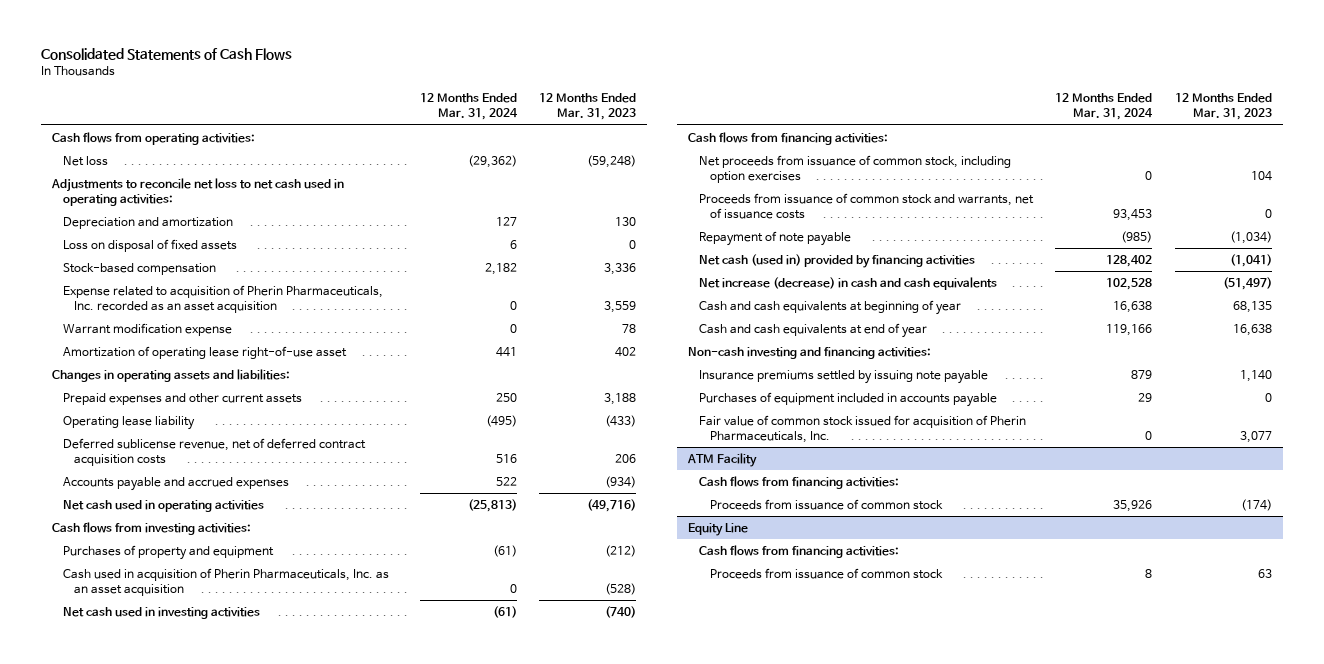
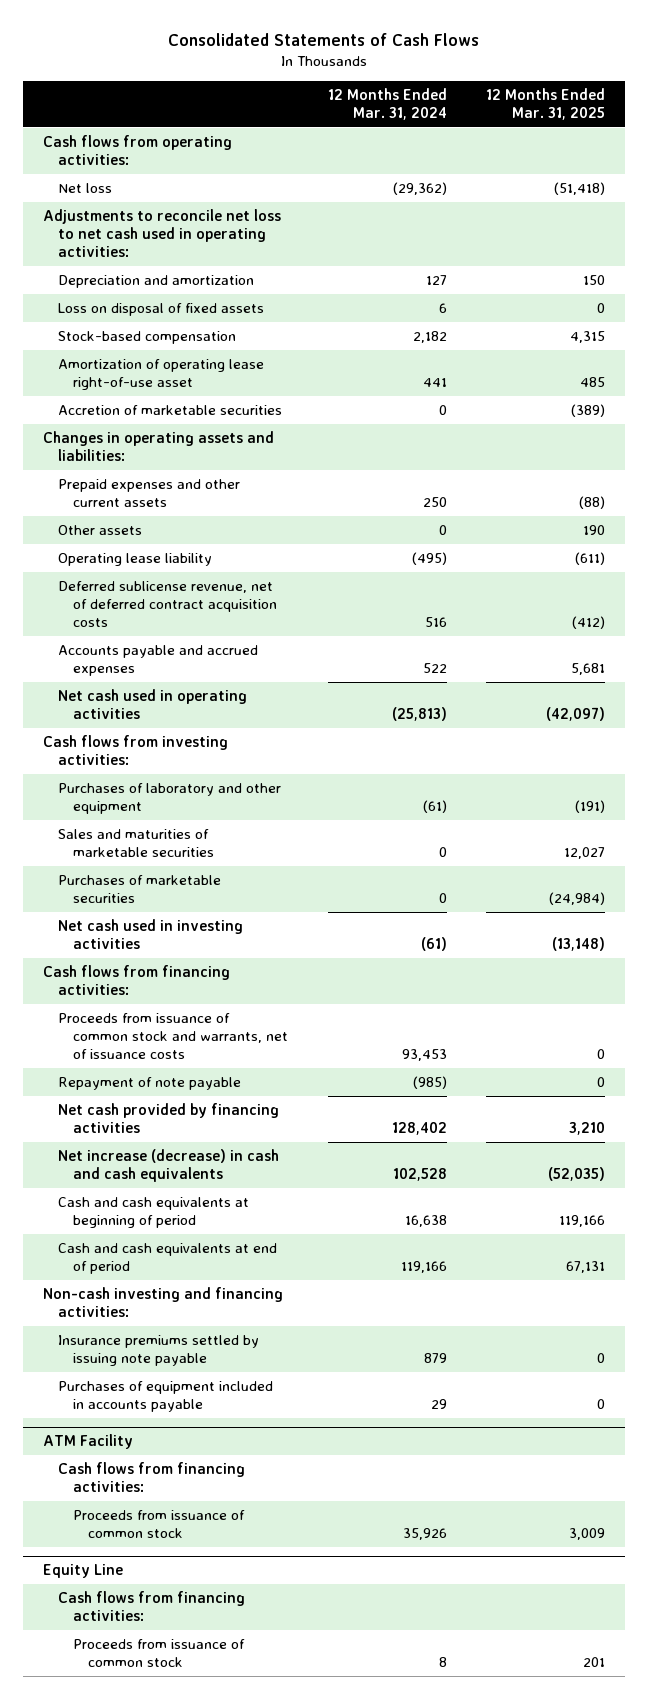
[539,93,637,121] 12 Months Ended Mar. 31, 2023 -> none
none -> [486,87,606,121] 12 Months Ended Mar. 31, 2025
[63,284,384,313] Expense related to acquisition of Pherin Pharmaceuticals, Inc. recorded as an asset acquisition -> none
[63,322,233,336] Warrant modification expense -> none
none -> [57,404,282,415] Accretion of marketable securities
none -> [57,524,142,535] Other assets
[63,567,390,596] Cash used in acquisition of Pherin Pharmaceuticals, Inc. as an asset acquisition -> none
[63,544,275,560] Purchases of property and equipment -> [57,782,281,814] Purchases of laboratory and other equipment
none -> [57,828,215,857] Sales and maturities of marketable securities
none -> [57,874,221,903] Purchases of marketable securities
[698,154,1011,183] Net proceeds from issuance of common stock, including option exercises -> none
[698,253,975,268] Net cash (used in) provided by financing activities -> [57,1102,279,1133] Net cash provided by financing activities
[698,299,961,315] Cash and cash equivalents at beginning of year -> [57,1196,249,1228] Cash and cash equivalents at beginning of period
[698,322,927,338] Cash and cash equivalents at end of year -> [57,1242,277,1274] Cash and cash equivalents at end of period
[698,414,1026,443] Fair value of common stock issued for acquisition of Pherin Pharmaceuticals, Inc. -> none

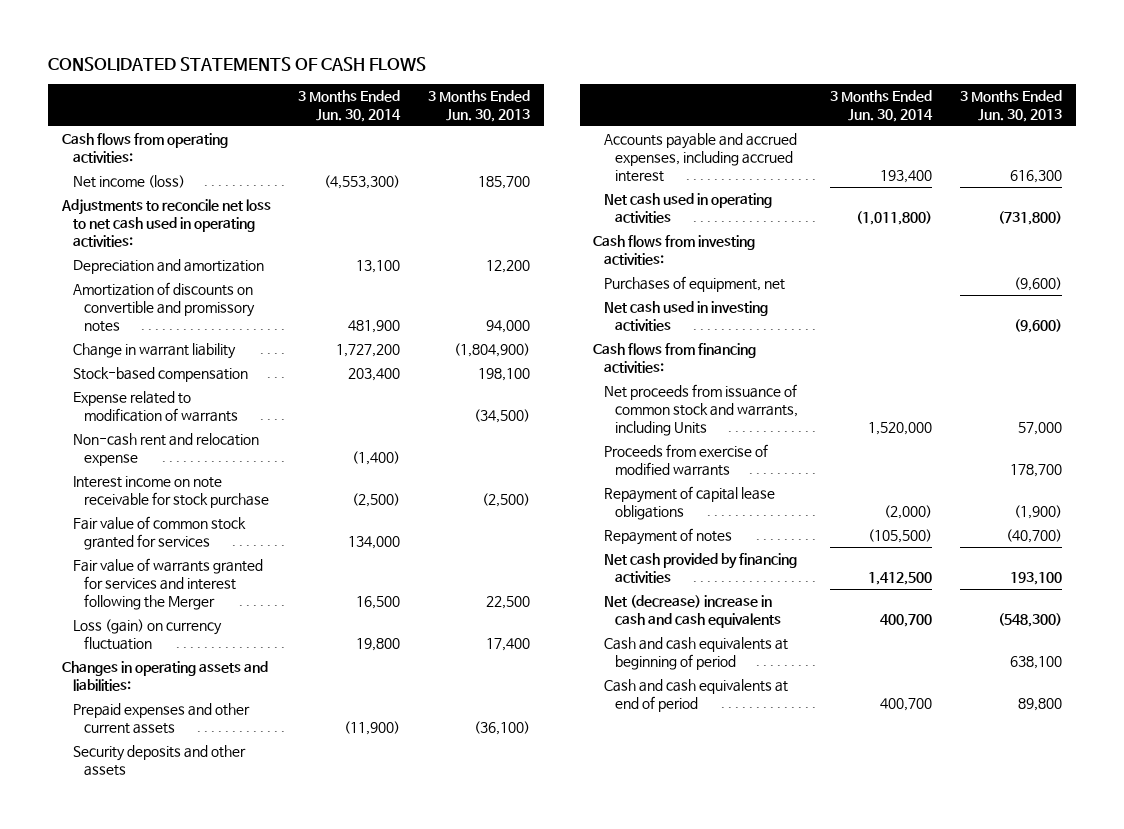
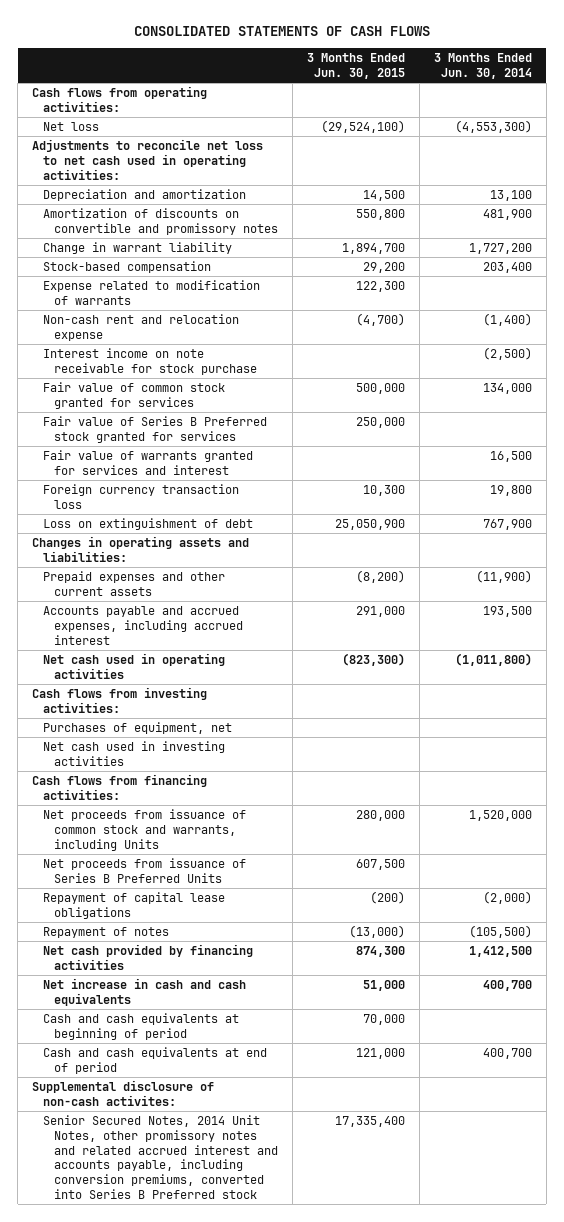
[428,89,531,122] 3 Months Ended Jun. 30, 2013 -> none
none -> [307,52,406,79] 3 Months Ended Jun. 30, 2015
[72,174,185,188] Net income (loss) -> [43,121,100,131] Net loss
none -> [43,415,268,443] Fair value of Series B Preferred stock granted for services
[72,557,263,611] Fair value of warrants granted for services and interest following the Merger -> [43,449,254,475] Fair value of warrants granted for services and interest
[72,618,222,651] Loss (gain) on currency fluctuation -> [43,483,240,509] Foreign currency transaction loss
none -> [43,517,254,530] Loss on extinguishment of debt
[72,744,246,777] Security deposits and other assets -> none
[880,170,933,184] 193,400 -> [482,605,532,617] 193,500
[604,443,769,477] Proceeds from exercise of modified warrants -> none
none -> [43,857,247,883] Net proceeds from issuance of Series B Preferred Units
[604,594,782,629] Net (decrease) increase in cash and cash equivalents -> [43,977,247,1006] Net increase in cash and cash equivalents
none -> [32,1079,215,1106] Supplemental disclosure of non-cash activites:
none -> [43,1114,279,1199] Senior Secured Notes, 2014 Unit Notes, other promissory notes and related accrued interest and accounts payable, including conversion premiums, converted into Series B Preferred stock

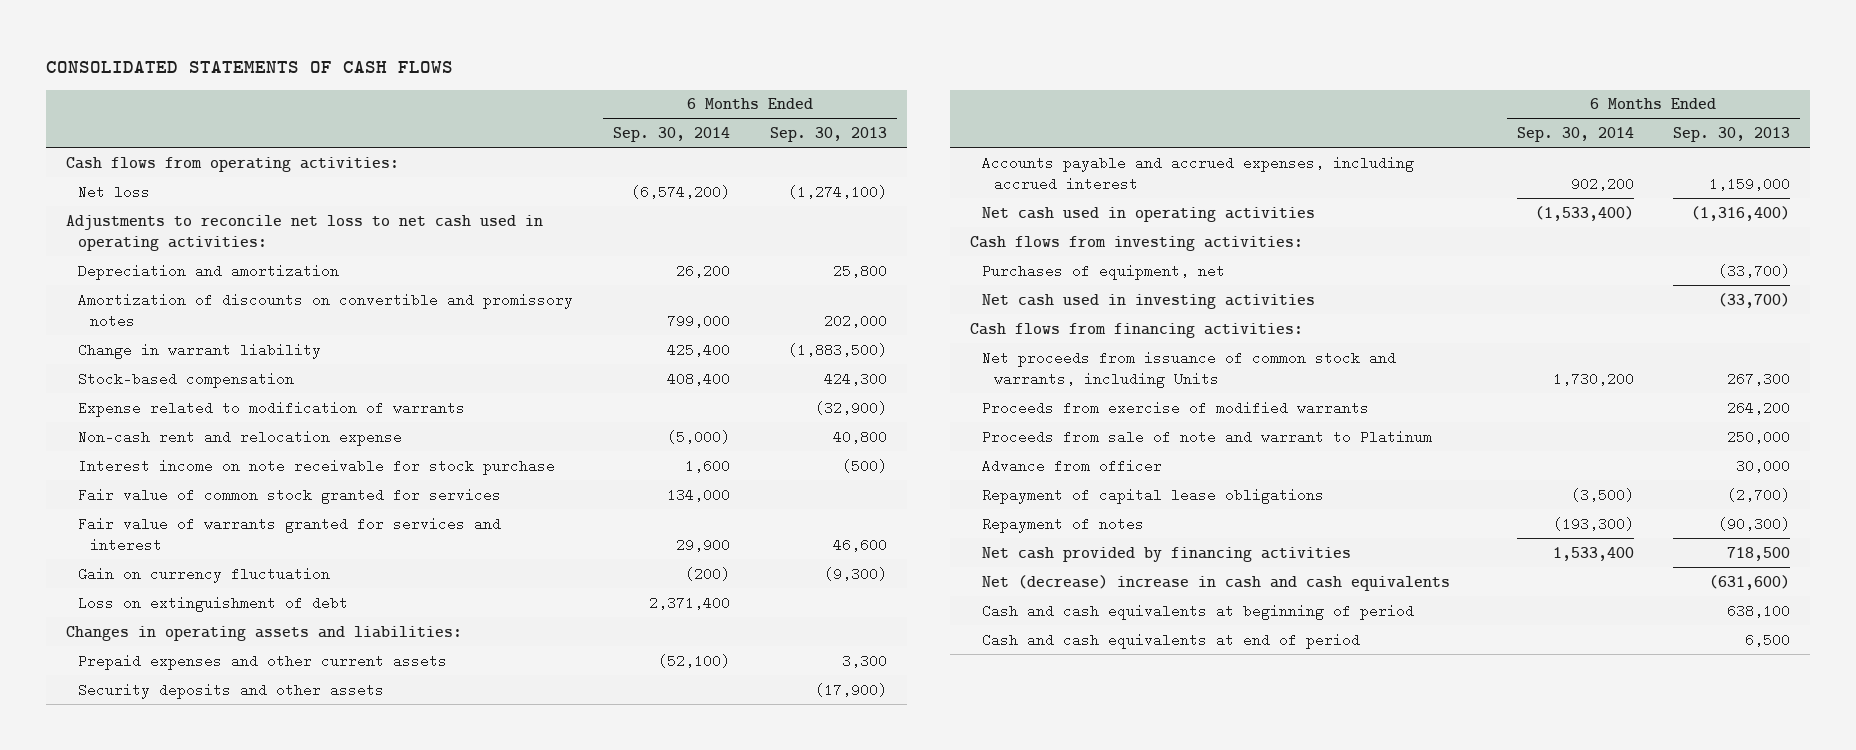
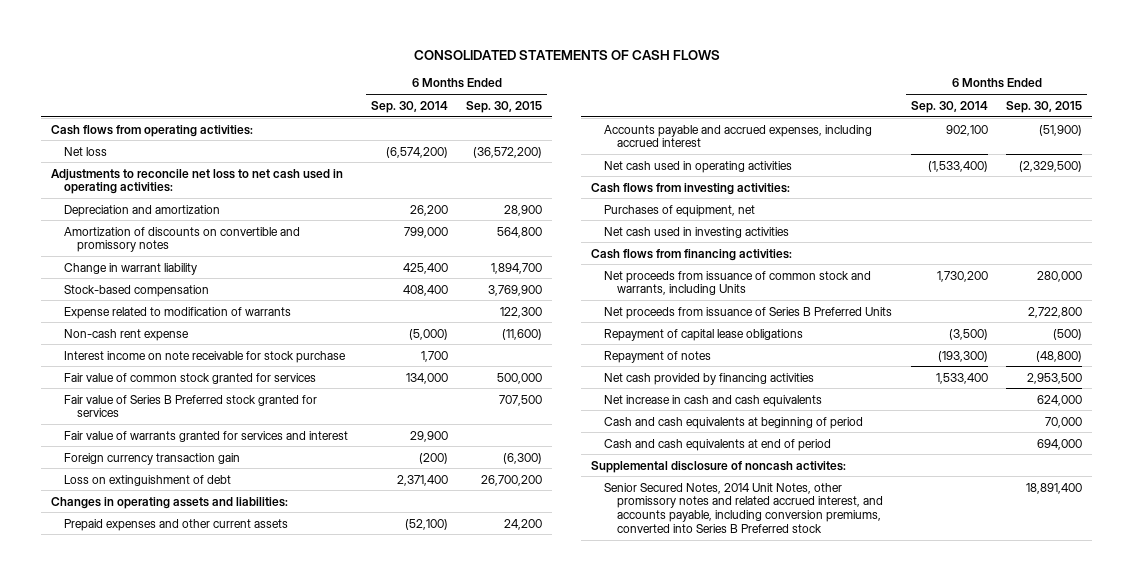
[769,126,887,142] Sep. 30, 2013 -> none
none -> [466,100,543,113] Sep. 30, 2015
[77,429,402,446] Non-cash rent and relocation expense -> [64,328,190,341] Non-cash rent expense
[684,458,730,473] 1,600 -> [420,350,448,362] 1,700
none -> [64,394,318,418] Fair value of Series B Preferred stock granted for services
[77,566,330,583] Gain on currency fluctuation -> [64,452,241,465] Foreign currency transaction gain
[77,682,384,699] Security deposits and other assets -> none
[1570,176,1634,191] 902,200 -> [945,124,988,136] 902,100
[981,400,1369,415] Proceeds from exercise of modified warrants -> none
[981,429,1432,444] Proceeds from sale of note and warrant to Platinum -> none
[981,458,1162,473] Advance from officer -> none
none -> [604,306,893,319] Net proceeds from issuance of Series B Preferred Units
[981,574,1450,591] Net (decrease) increase in cash and cash equivalents -> [604,394,823,407] Net increase in cash and cash equivalents
none -> [590,460,846,473] Supplemental disclosure of noncash activites:
none -> [604,482,884,534] Senior Secured Notes, 2014 Unit Notes, other promissory notes and related accrued interest, and accounts payable, including conversion premiums, converted into Series B Preferred stock

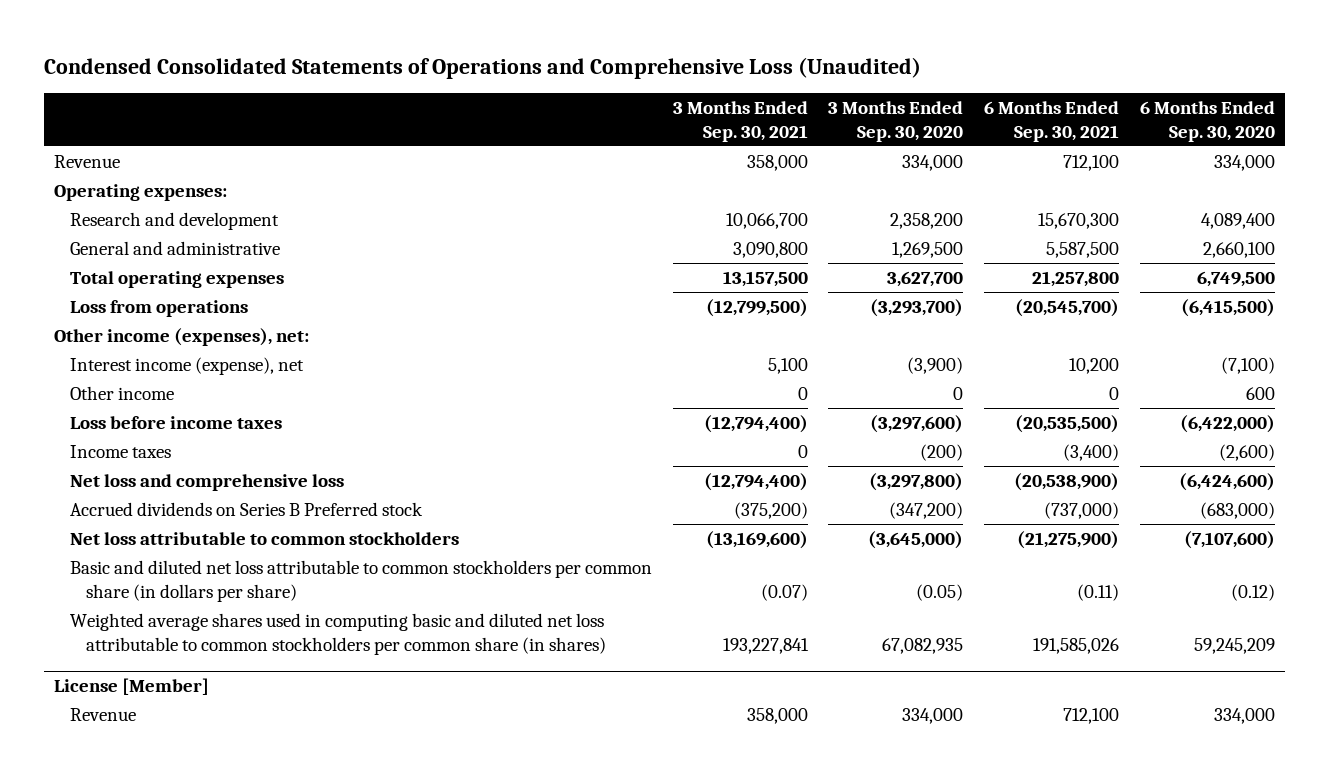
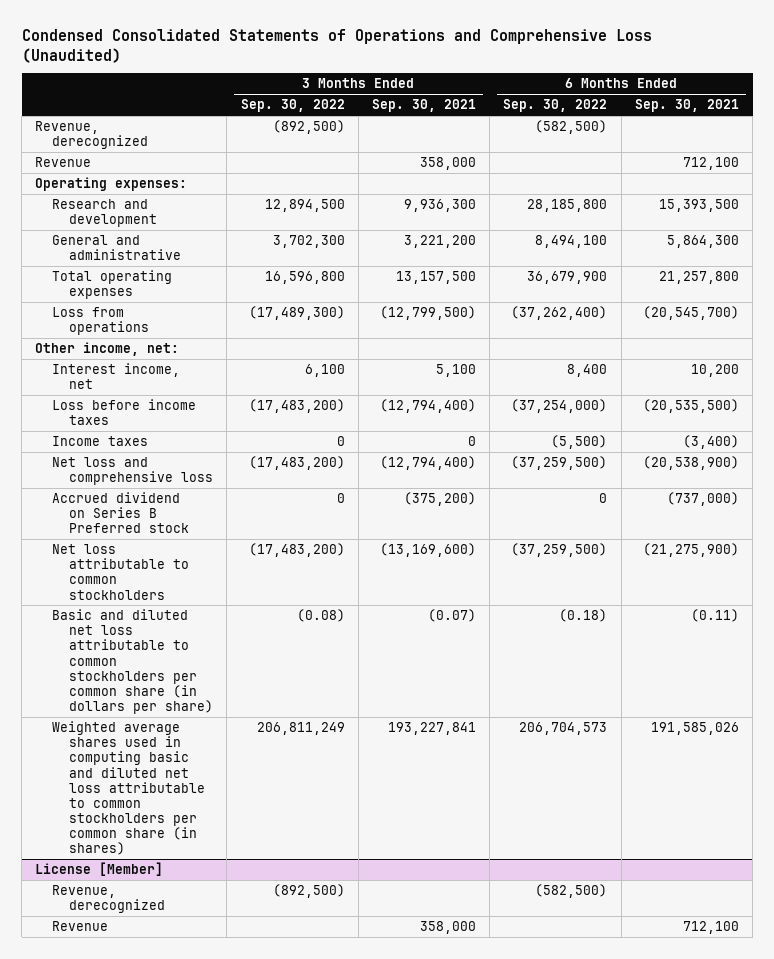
[828,100,964,142] 3 Months Ended Sep. 30, 2020 -> none
[1139,100,1275,142] 6 Months Ended Sep. 30, 2020 -> none
none -> [240,99,345,113] Sep. 30, 2022
none -> [503,99,608,113] Sep. 30, 2022
none -> [35,121,149,150] Revenue, derecognized
[725,212,808,229] 10,066,700 -> [404,199,477,213] 9,936,300
[1038,212,1120,229] 15,670,300 -> [658,199,739,213] 15,393,500
[732,241,808,258] 3,090,800 -> [404,235,477,249] 3,221,200
[1046,241,1120,258] 5,587,500 -> [666,235,739,249] 5,864,300
[70,385,175,400] Other income -> none
[54,327,310,346] Other income (expenses), net: -> [35,342,180,357] Other income, net:
[70,356,305,375] Interest income (expense), net -> [52,363,181,390] Interest income, net
[70,501,424,516] Accrued dividends on Series B Preferred stock -> [52,492,190,534] Accrued dividend on Series B Preferred stock
none -> [52,885,166,914] Revenue, derecognized

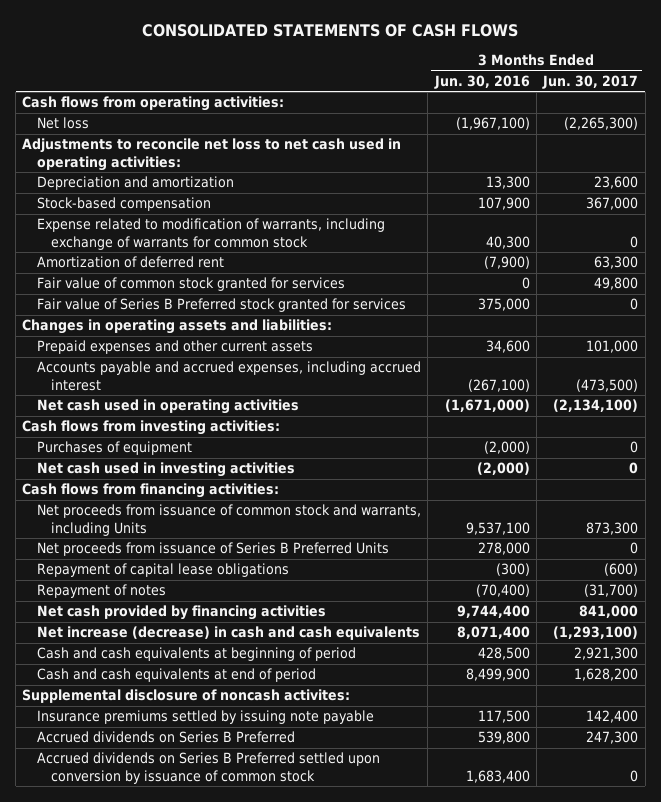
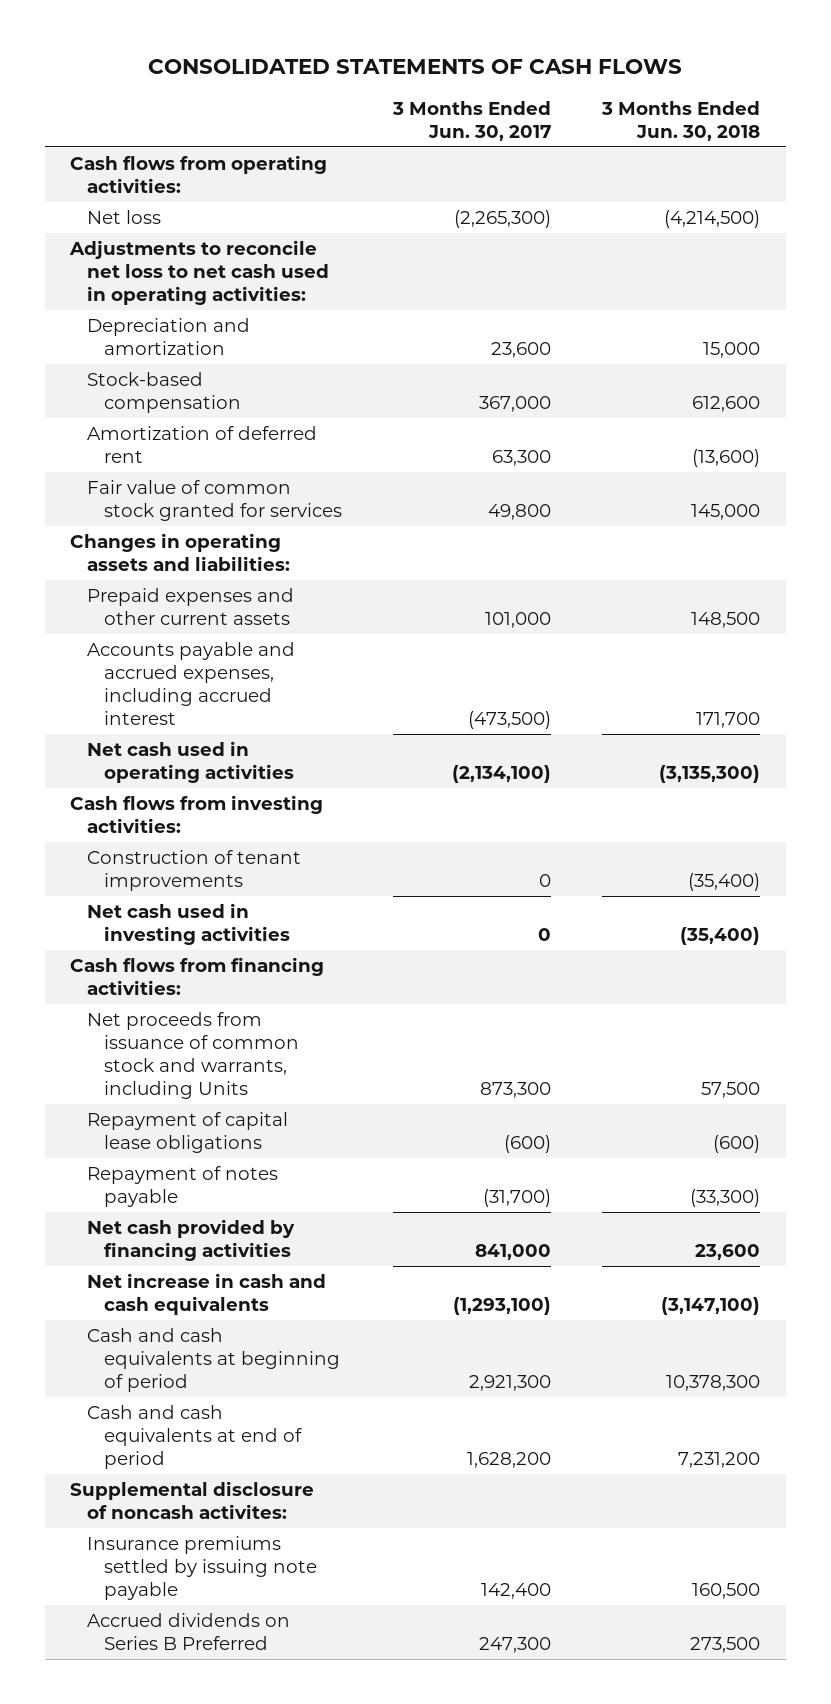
[433,74,530,89] Jun. 30, 2016 -> none
none -> [601,100,761,141] 3 Months Ended Jun. 30, 2018
[36,218,385,250] Expense related to modification of warrants, including exchange of warrants for common stock -> none
[36,298,406,313] Fair value of Series B Preferred stock granted for services -> none
[36,441,192,456] Purchases of equipment -> none
none -> [87,849,302,892] Construction of tenant improvements
[36,542,389,557] Net proceeds from issuance of Series B Preferred Units -> none
[36,584,166,599] Repayment of notes -> [87,1165,279,1208] Repayment of notes payable
[36,626,420,641] Net increase (decrease) in cash and cash equivalents -> [87,1272,327,1316] Net increase in cash and cash equivalents
[36,752,380,784] Accrued dividends on Series B Preferred settled upon conversion by issuance of common stock -> none

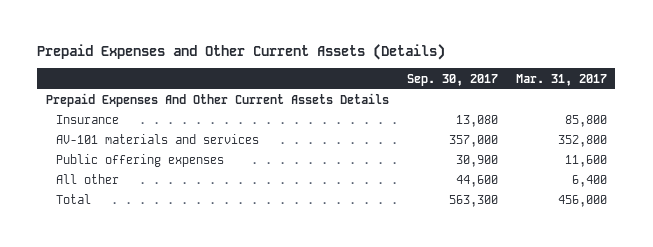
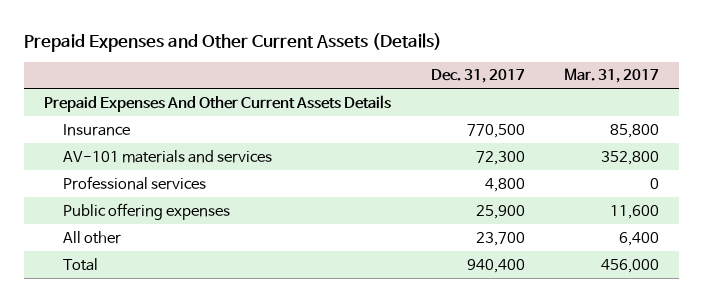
[406,73,498,86] Sep. 30, 2017 -> none
none -> [430,69,525,84] Dec. 31, 2017
none -> [63,175,207,190] Professional services

